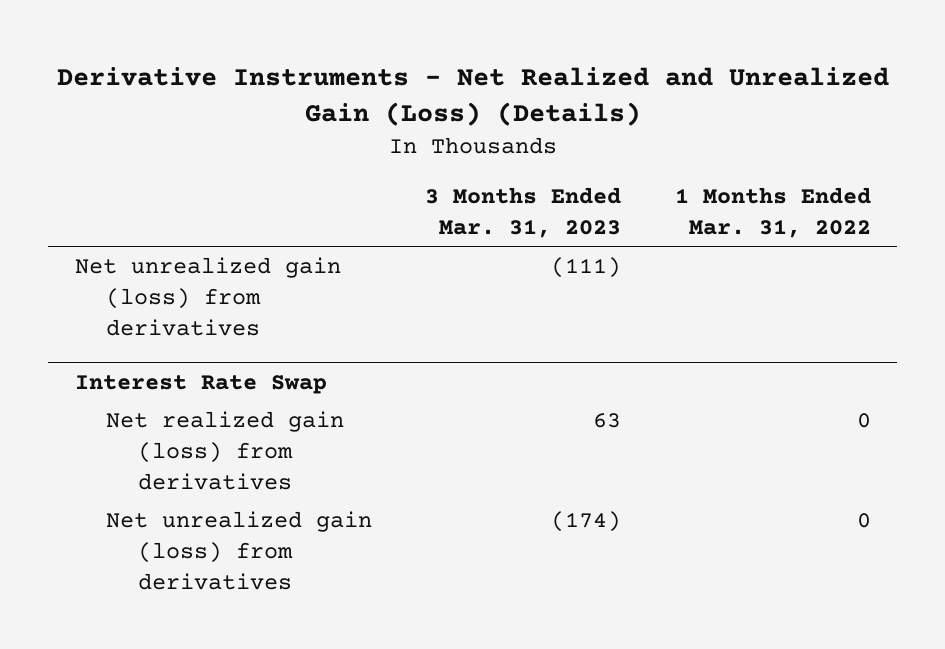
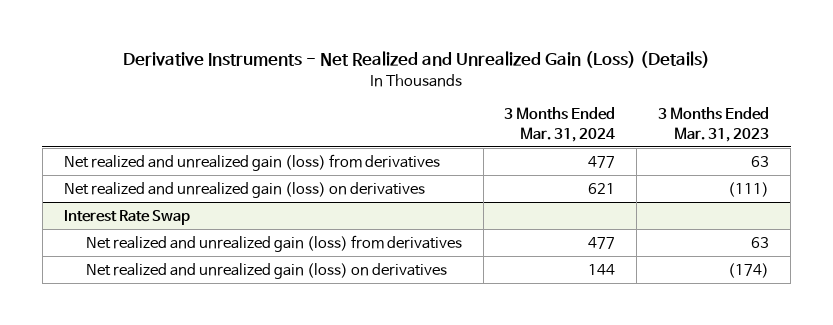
[674,187,871,238] 1 Months Ended Mar. 31, 2022 -> none
none -> [504,107,616,142] 3 Months Ended Mar. 31, 2024
none -> [63,153,440,171] Net realized and unrealized gain (loss) from derivatives
[74,257,341,336] Net unrealized gain (loss) from derivatives -> [63,181,425,198] Net realized and unrealized gain (loss) on derivatives
[106,411,345,490] Net realized gain (loss) from derivatives -> [85,234,462,252] Net realized and unrealized gain (loss) from derivatives
[106,511,373,590] Net unrealized gain (loss) from derivatives -> [85,262,447,279] Net realized and unrealized gain (loss) on derivatives

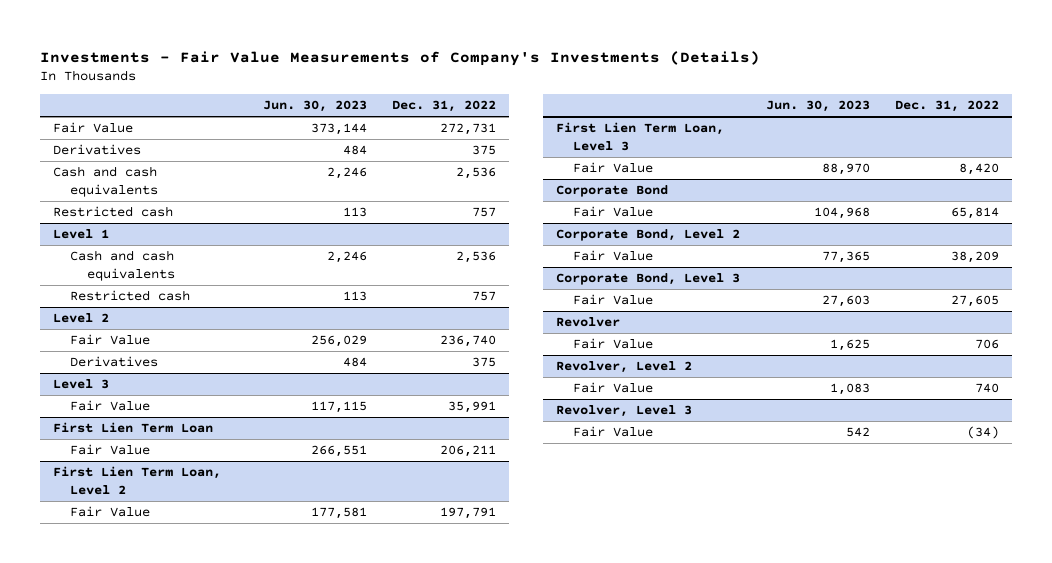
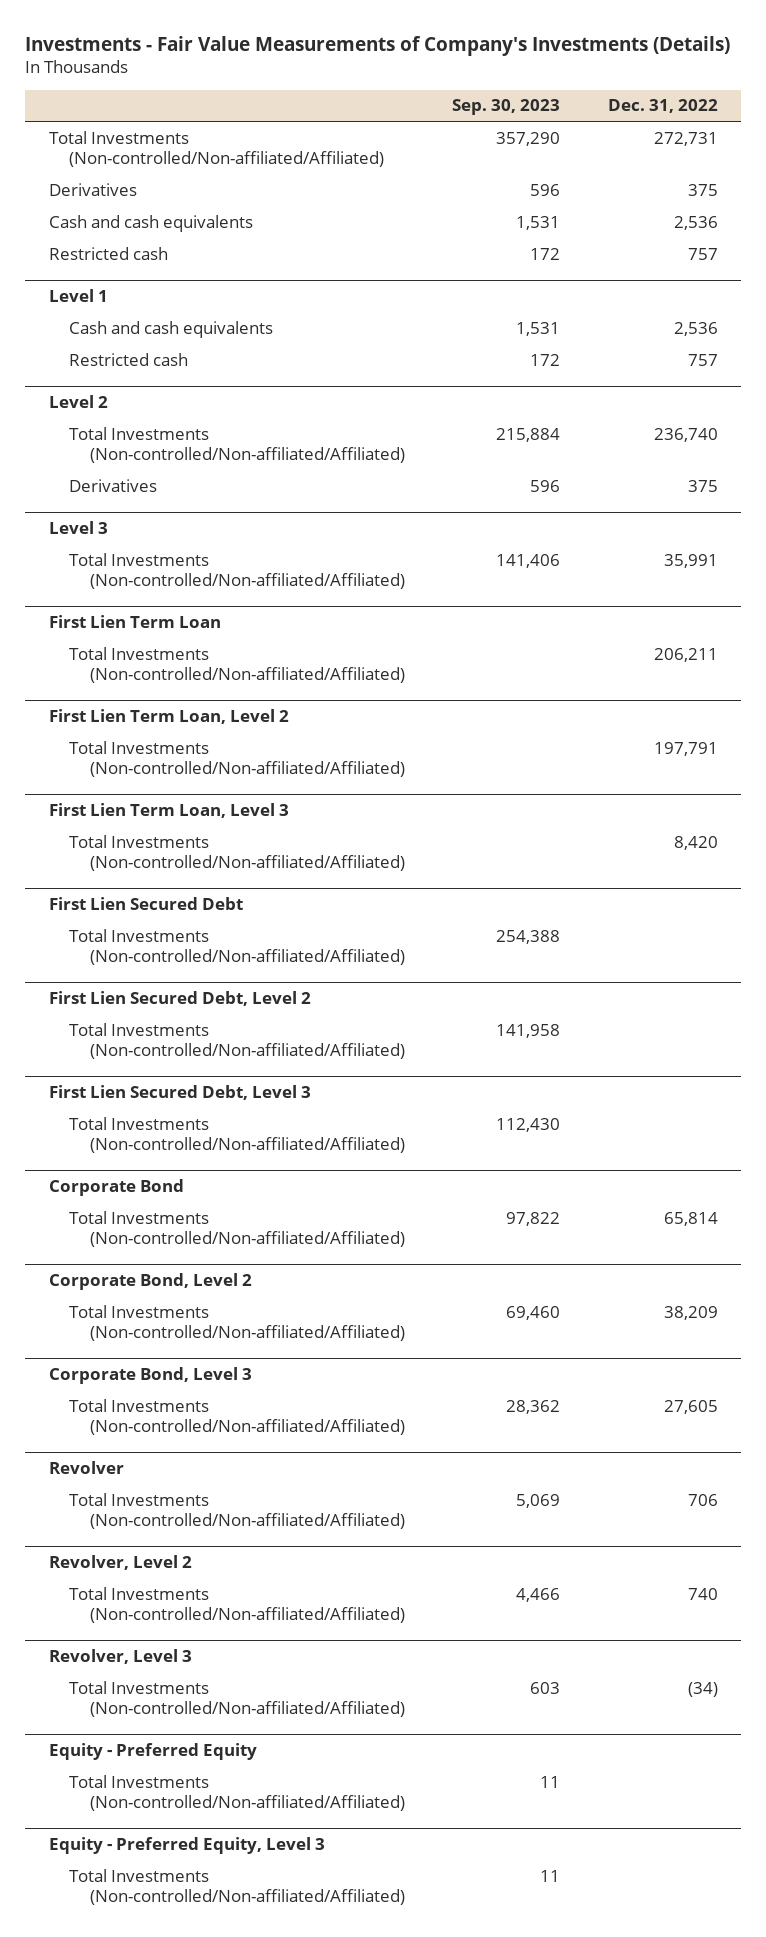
[262,100,367,113] Jun. 30, 2023 -> none
none -> [452,99,561,116] Sep. 30, 2023
[53,122,134,134] Fair Value -> [48,130,385,168] Total Investments (Non-controlled/Non-affiliated/Affiliated)
[70,334,151,346] Fair Value -> [69,426,405,464] Total Investments (Non-controlled/Non-affiliated/Affiliated)
[70,400,151,412] Fair Value -> [69,552,405,590] Total Investments (Non-controlled/Non-affiliated/Affiliated)
[70,444,151,456] Fair Value -> [69,646,405,684] Total Investments (Non-controlled/Non-affiliated/Affiliated)
[70,506,151,518] Fair Value -> [69,740,405,778] Total Investments (Non-controlled/Non-affiliated/Affiliated)
[573,162,654,174] Fair Value -> [69,834,405,872] Total Investments (Non-controlled/Non-affiliated/Affiliated)
none -> [48,897,243,911] First Lien Secured Debt
none -> [69,928,405,966] Total Investments (Non-controlled/Non-affiliated/Affiliated)
none -> [48,991,311,1007] First Lien Secured Debt, Level 2
none -> [69,1022,405,1060] Total Investments (Non-controlled/Non-affiliated/Affiliated)
none -> [48,1085,311,1101] First Lien Secured Debt, Level 3
none -> [69,1116,405,1154] Total Investments (Non-controlled/Non-affiliated/Affiliated)
[573,206,654,218] Fair Value -> [69,1210,405,1248] Total Investments (Non-controlled/Non-affiliated/Affiliated)
[573,250,654,262] Fair Value -> [69,1304,405,1342] Total Investments (Non-controlled/Non-affiliated/Affiliated)
[573,294,654,306] Fair Value -> [69,1398,405,1436] Total Investments (Non-controlled/Non-affiliated/Affiliated)
[573,338,654,350] Fair Value -> [69,1492,405,1530] Total Investments (Non-controlled/Non-affiliated/Affiliated)
[573,382,654,394] Fair Value -> [69,1586,405,1624] Total Investments (Non-controlled/Non-affiliated/Affiliated)
[573,426,654,438] Fair Value -> [69,1680,405,1718] Total Investments (Non-controlled/Non-affiliated/Affiliated)
none -> [48,1743,257,1761] Equity - Preferred Equity
none -> [69,1774,405,1812] Total Investments (Non-controlled/Non-affiliated/Affiliated)
none -> [48,1837,325,1855] Equity - Preferred Equity, Level 3
none -> [69,1868,405,1906] Total Investments (Non-controlled/Non-affiliated/Affiliated)

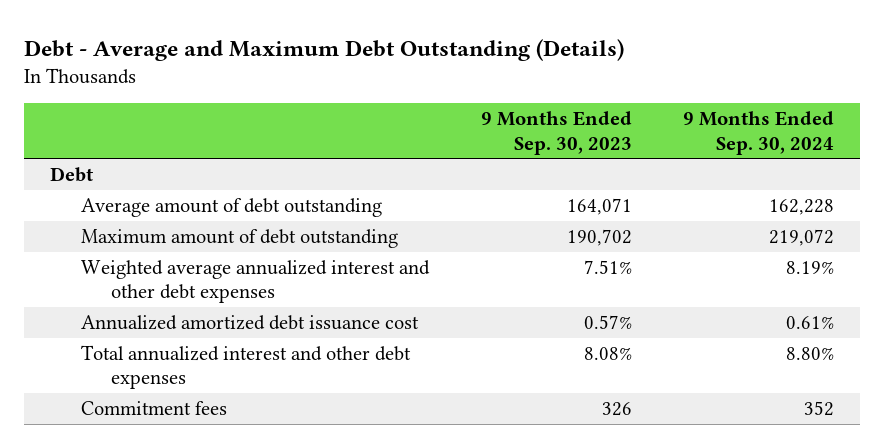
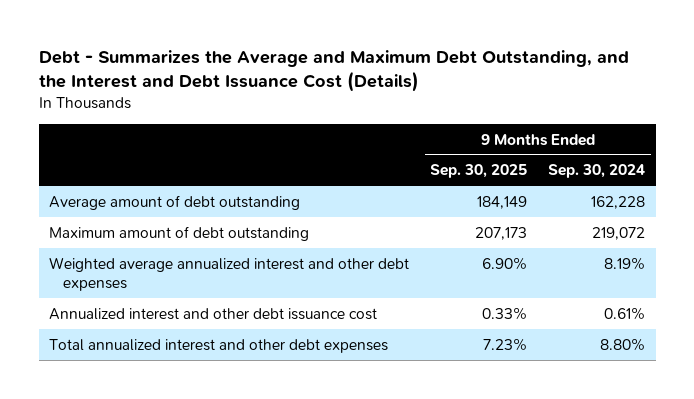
[24,38,625,61] Debt - Average and Maximum Debt Outstanding (Details) -> [38,49,629,93] Debt - Summarizes the Average and Maximum Debt Outstanding, and the Interest and Debt Issuance Cost (Details)
[480,111,632,155] 9 Months Ended Sep. 30, 2023 -> none
none -> [430,164,528,179] Sep. 30, 2025
[50,166,94,182] Debt -> none
[80,314,419,330] Annualized amortized debt issuance cost -> [49,307,378,320] Annualized interest and other debt issuance cost
[80,400,227,415] Commitment fees -> none

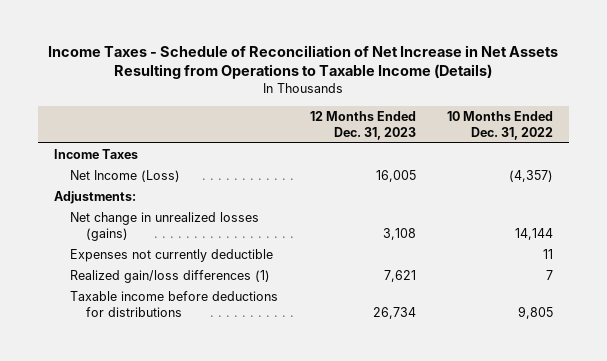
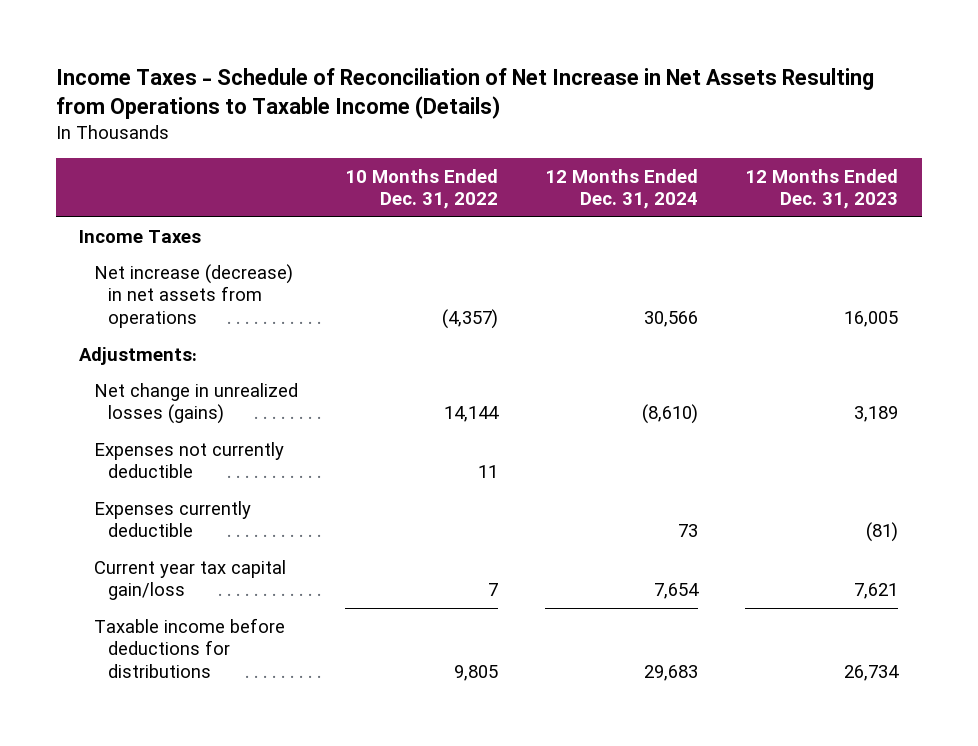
none -> [545,168,699,210] 12 Months Ended Dec. 31, 2024
[69,170,180,183] Net Income (Loss) -> [93,263,293,329] Net increase (decrease) in net assets from operations
[382,228,416,241] 3,108 -> [854,406,899,423] 3,189
none -> [93,500,251,538] Expenses currently deductible
[69,270,270,284] Realized gain/loss differences (1) -> [93,559,286,601] Current year tax capital gain/loss

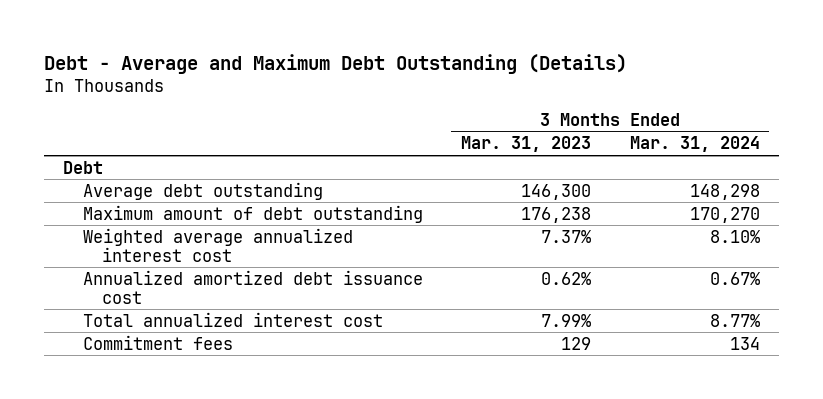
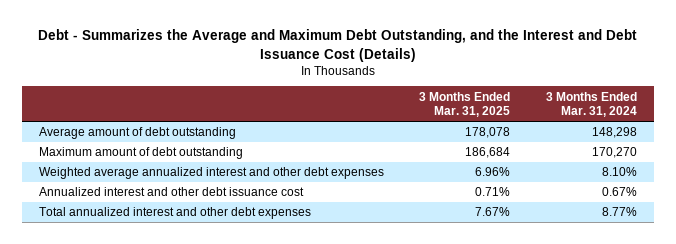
[44,53,628,74] Debt - Average and Maximum Debt Outstanding (Details) -> [37,29,637,62] Debt - Summarizes the Average and Maximum Debt Outstanding, and the Interest and Debt Issuance Cost (Details)
[461,136,592,153] Mar. 31, 2023 -> none
none -> [419,91,511,117] 3 Months Ended Mar. 31, 2025
[63,160,104,174] Debt -> none
[82,181,323,200] Average debt outstanding -> [39,127,237,140] Average amount of debt outstanding
[82,334,233,350] Commitment fees -> none
[82,227,353,262] Weighted average annualized interest cost -> [39,167,385,180] Weighted average annualized interest and other debt expenses
[82,269,423,304] Annualized amortized debt issuance cost -> [39,187,305,197] Annualized interest and other debt issuance cost
[82,311,383,327] Total annualized interest cost -> [39,207,312,220] Total annualized interest and other debt expenses

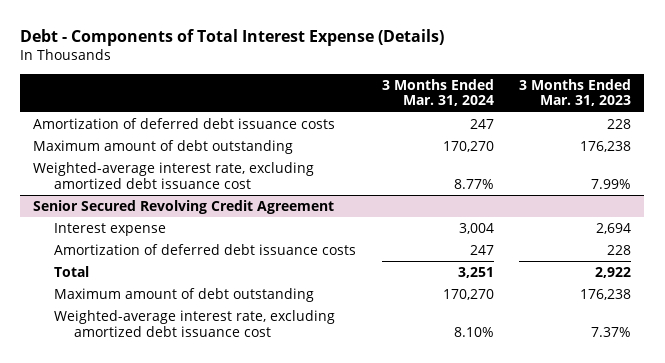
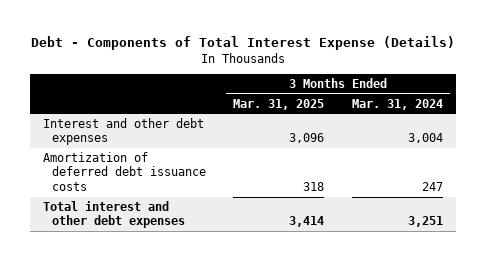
[519,78,632,107] 3 Months Ended Mar. 31, 2023 -> none
none -> [233,98,325,110] Mar. 31, 2025
[33,117,336,129] Amortization of deferred debt issuance costs -> none
[33,139,294,154] Maximum amount of debt outstanding -> none
[33,161,315,189] Weighted-average interest rate, excluding amortized debt issuance cost -> none
[33,199,335,214] Senior Secured Revolving Credit Agreement -> none
[53,222,166,236] Interest expense -> [43,117,205,146] Interest and other debt expenses
[53,287,314,302] Maximum amount of debt outstanding -> none
[53,309,335,337] Weighted-average interest rate, excluding amortized debt issuance cost -> none
[53,265,89,277] Total -> [43,200,185,229] Total interest and other debt expenses

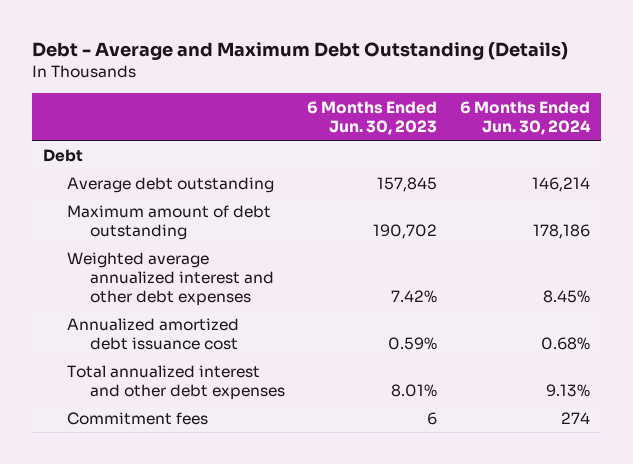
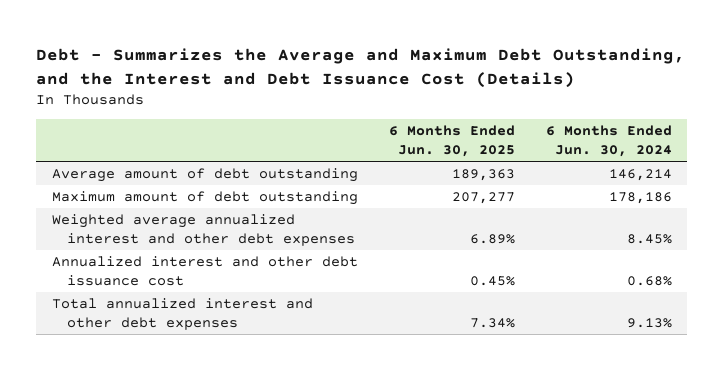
[32,42,569,61] Debt - Average and Maximum Debt Outstanding (Details) -> [36,47,686,88] Debt - Summarizes the Average and Maximum Debt Outstanding, and the Interest and Debt Issuance Cost (Details)
[307,100,438,135] 6 Months Ended Jun. 30, 2023 -> none
none -> [388,125,515,158] 6 Months Ended Jun. 30, 2025
[43,148,84,162] Debt -> none
[66,176,274,193] Average debt outstanding -> [51,168,358,183] Average amount of debt outstanding
[66,317,239,350] Annualized amortized debt issuance cost -> [51,256,358,286] Annualized interest and other debt issuance cost
[66,411,208,425] Commitment fees -> none

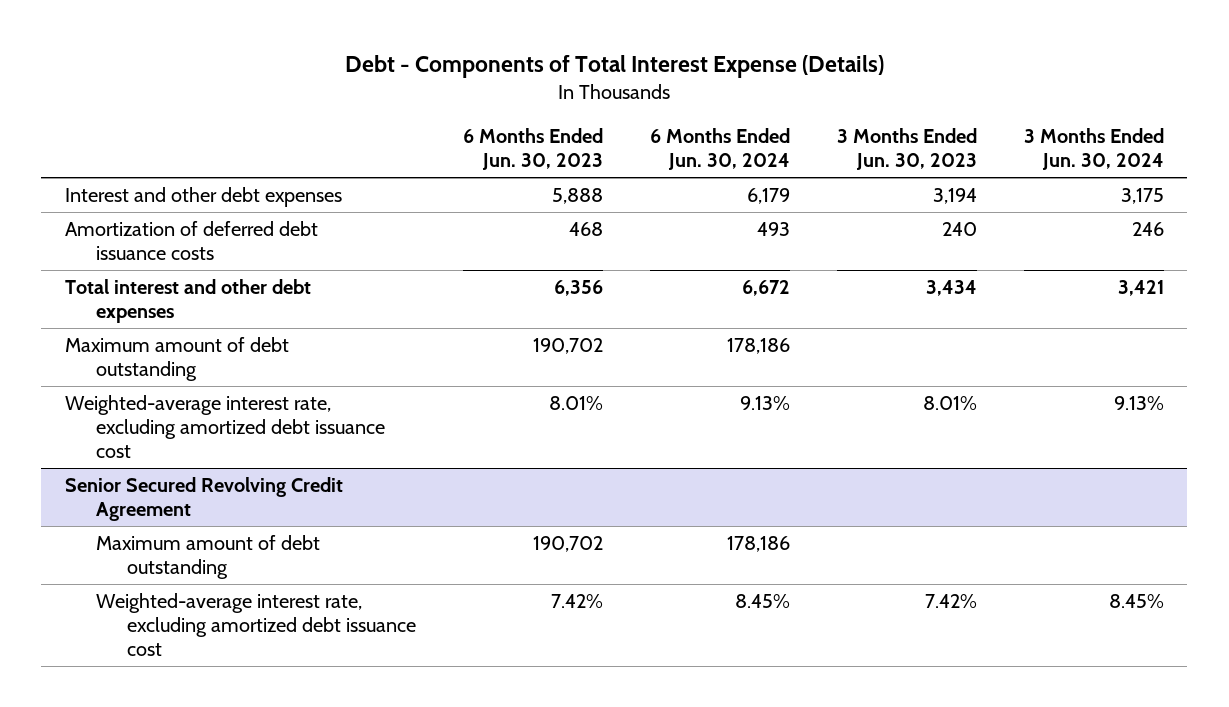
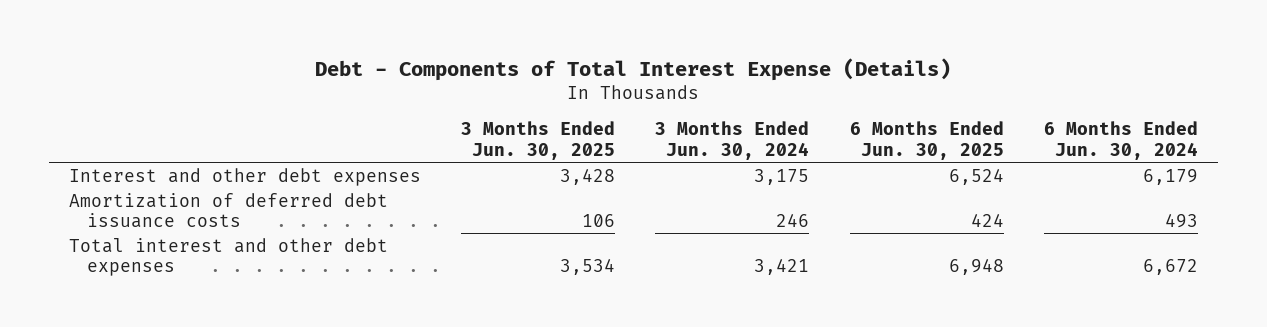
[463,128,604,171] 6 Months Ended Jun. 30, 2023 -> none
[837,128,978,171] 3 Months Ended Jun. 30, 2023 -> none
none -> [461,121,616,160] 3 Months Ended Jun. 30, 2025
none -> [849,121,1004,160] 6 Months Ended Jun. 30, 2025
[64,337,289,382] Maximum amount of debt outstanding -> none
[64,395,386,458] Weighted-average interest rate, excluding amortized debt issuance cost -> none
[64,477,343,522] Senior Secured Revolving Credit Agreement -> none
[96,535,321,580] Maximum amount of debt outstanding -> none
[96,593,417,656] Weighted-average interest rate, excluding amortized debt issuance cost -> none

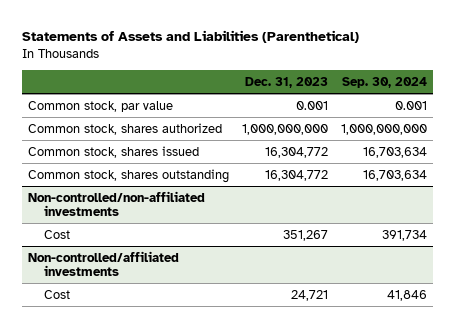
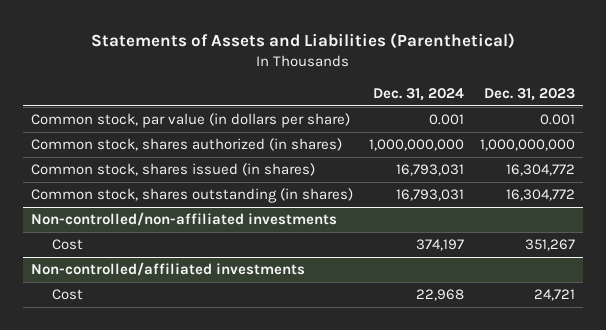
[341,76,427,88] Sep. 30, 2024 -> none
none -> [372,88,464,102] Dec. 31, 2024
[28,100,174,112] Common stock, par value -> [30,112,350,128] Common stock, par value (in dollars per share)
[28,122,223,135] Common stock, shares authorized -> [30,137,342,151] Common stock, shares authorized (in shares)
[28,145,200,158] Common stock, shares issued -> [30,162,315,176] Common stock, shares issued (in shares)
[28,168,230,183] Common stock, shares outstanding -> [30,187,353,203] Common stock, shares outstanding (in shares)

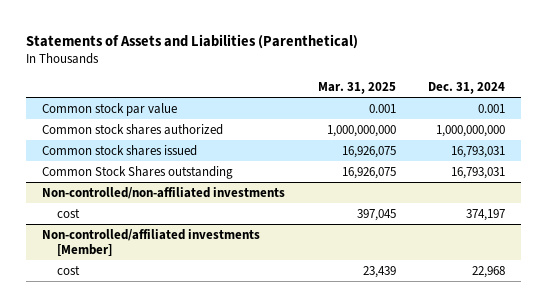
[483,88,575,102] Dec. 31, 2023 -> none
none -> [317,81,396,94] Mar. 31, 2025
[30,112,350,128] Common stock, par value (in dollars per share) -> [42,102,178,116] Common stock par value
[30,137,342,151] Common stock, shares authorized (in shares) -> [42,123,224,135] Common stock shares authorized
[30,162,315,176] Common stock, shares issued (in shares) -> [42,144,198,156] Common stock shares issued
[30,187,353,203] Common stock, shares outstanding (in shares) -> [42,165,234,179] Common Stock Shares outstanding
[52,238,84,250] Cost -> [56,207,80,218] cost
[30,261,305,276] Non-controlled/affiliated investments -> [42,228,261,257] Non-controlled/affiliated investments [Member]
[52,288,84,300] Cost -> [56,264,80,275] cost

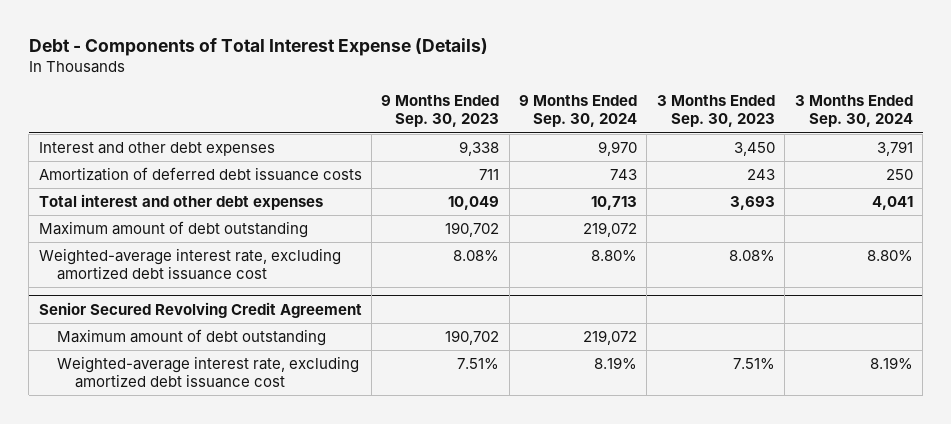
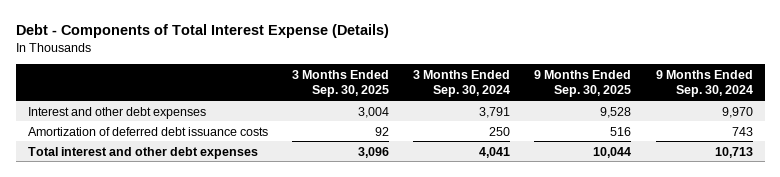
[381,95,500,128] 9 Months Ended Sep. 30, 2023 -> none
[656,95,775,128] 3 Months Ended Sep. 30, 2023 -> none
none -> [291,69,389,98] 3 Months Ended Sep. 30, 2025
none -> [534,69,632,98] 9 Months Ended Sep. 30, 2025
[38,221,308,239] Maximum amount of debt outstanding -> none
[38,248,341,281] Weighted-average interest rate, excluding amortized debt issuance cost -> none
[38,302,362,319] Senior Secured Revolving Credit Agreement -> none
[56,329,326,347] Maximum amount of debt outstanding -> none
[56,356,359,389] Weighted-average interest rate, excluding amortized debt issuance cost -> none

